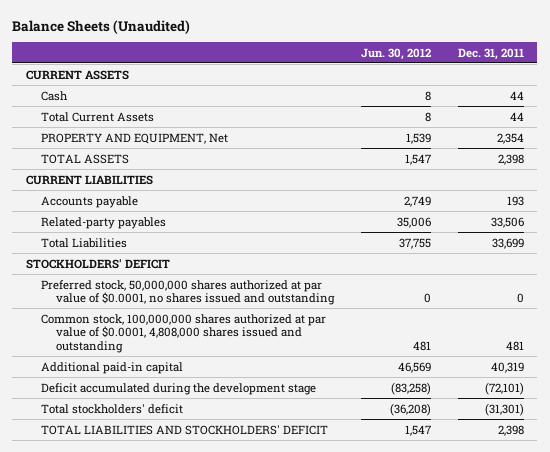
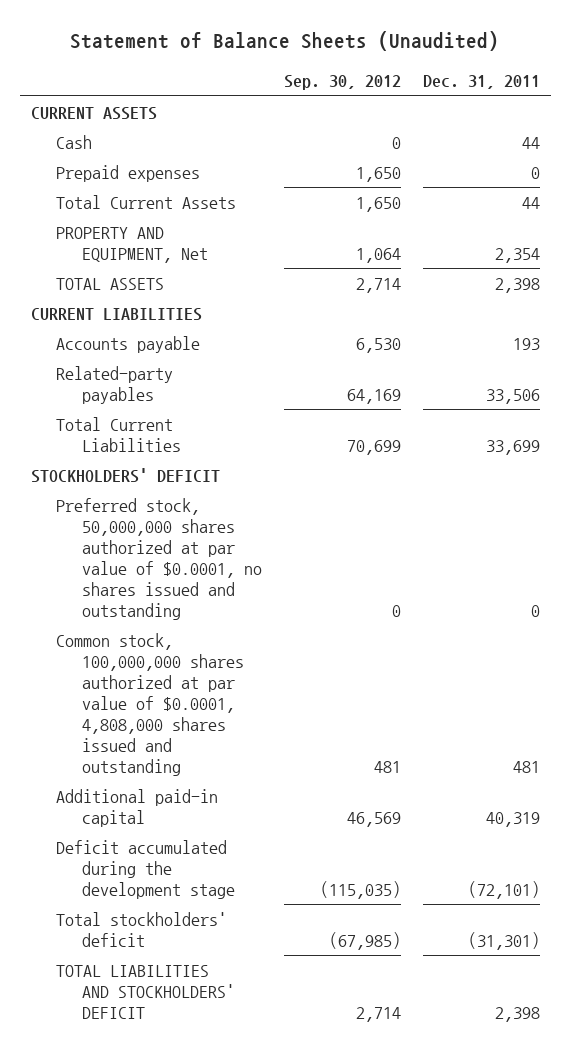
[12,19,191,34] Balance Sheets (Unaudited) -> [70,31,500,52] Statement of Balance Sheets (Unaudited)
[360,47,431,60] Jun. 30, 2012 -> none
none -> [283,75,401,91] Sep. 30, 2012
none -> [56,164,201,182] Prepaid expenses
[40,237,127,248] Total Liabilities -> [56,416,181,452] Total Current Liabilities

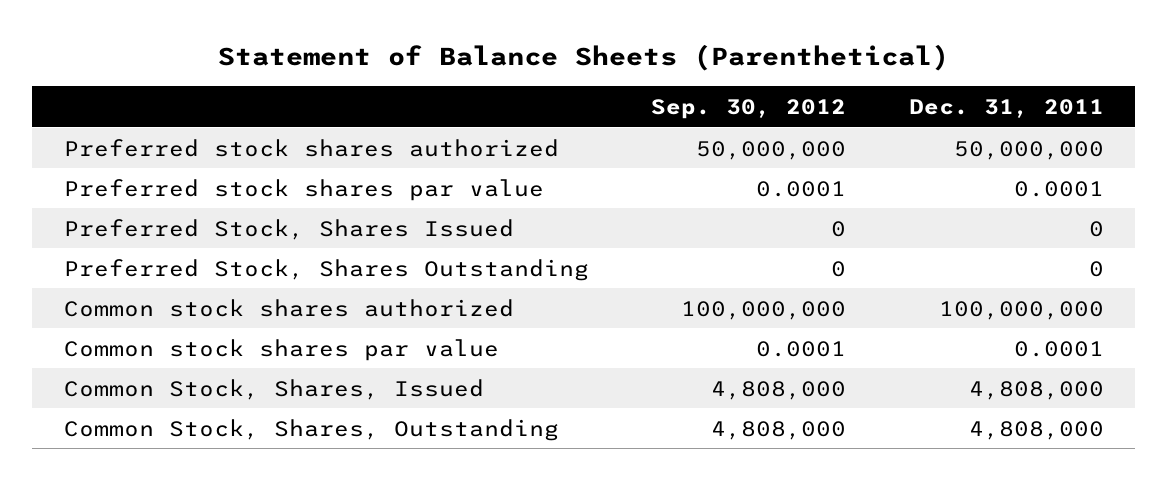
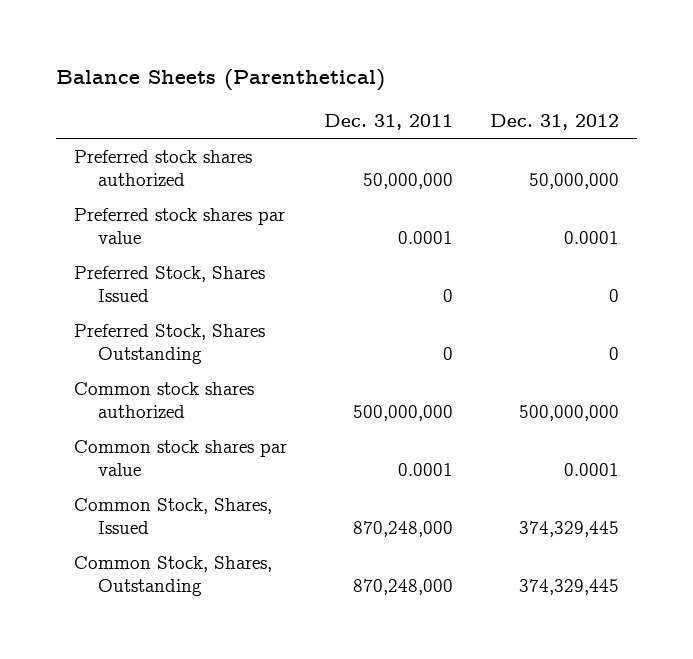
[217,44,949,72] Statement of Balance Sheets (Parenthetical) -> [55,69,385,92] Balance Sheets (Parenthetical)
[651,98,847,119] Sep. 30, 2012 -> none
none -> [489,113,619,130] Dec. 31, 2012
[938,300,1104,320] 100,000,000 -> [353,404,454,421] 500,000,000
[968,380,1104,400] 4,808,000 -> [353,520,454,537] 870,248,000
[968,420,1104,440] 4,808,000 -> [353,578,454,595] 870,248,000

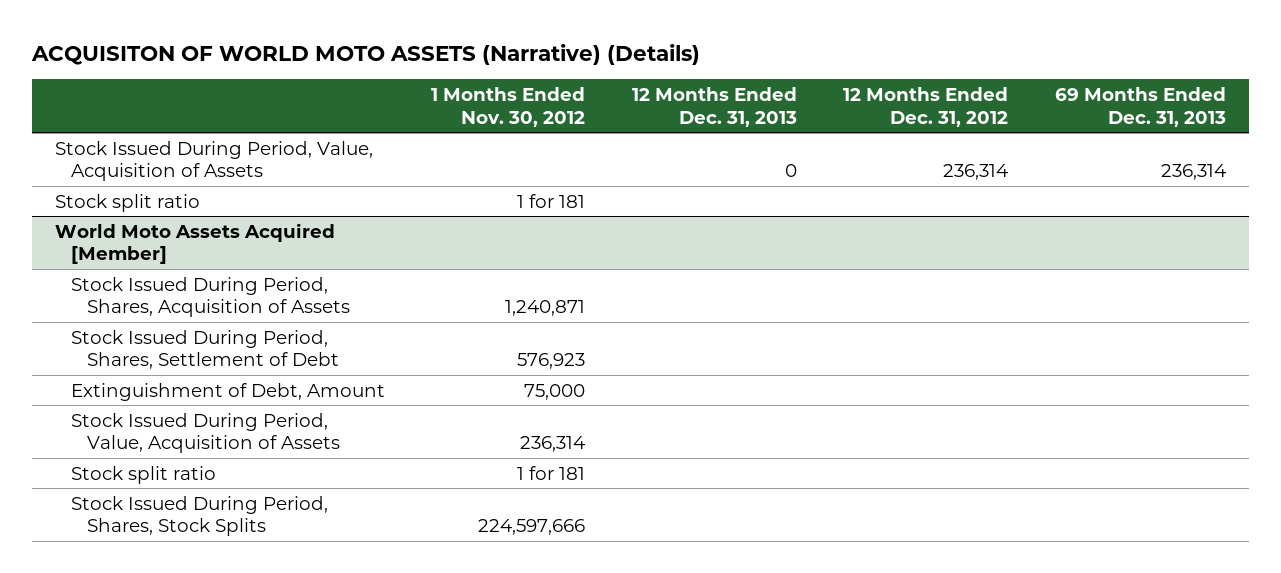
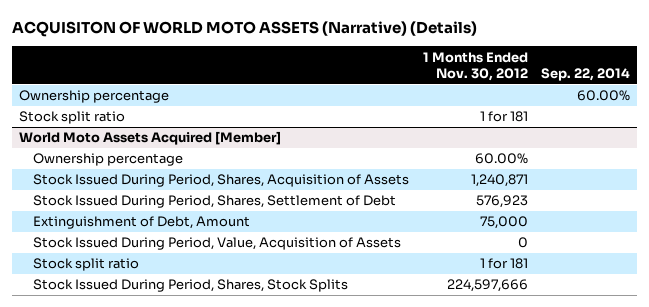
[631,86,797,127] 12 Months Ended Dec. 31, 2013 -> none
[843,86,1009,127] 12 Months Ended Dec. 31, 2012 -> none
[1054,86,1226,127] 69 Months Ended Dec. 31, 2013 -> none
none -> [541,68,631,82] Sep. 22, 2014
[54,140,373,182] Stock Issued During Period, Value, Acquisition of Assets -> none
none -> [19,90,170,104] Ownership percentage
none -> [33,153,184,167] Ownership percentage
[520,436,586,453] 236,314 -> [517,237,528,249] 0

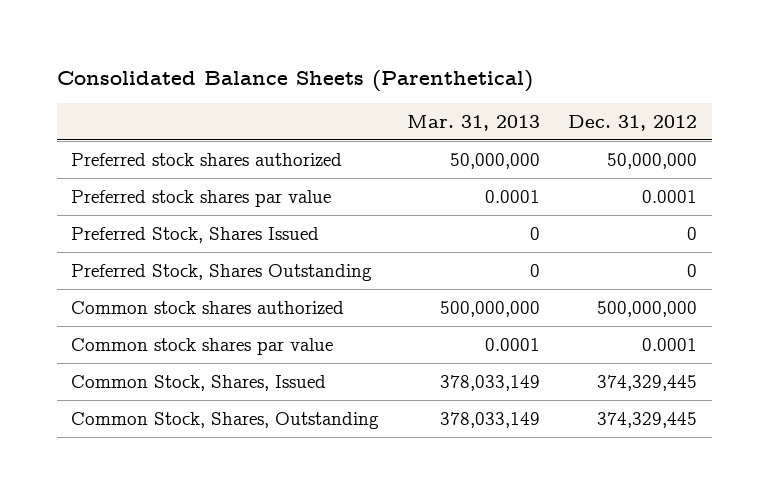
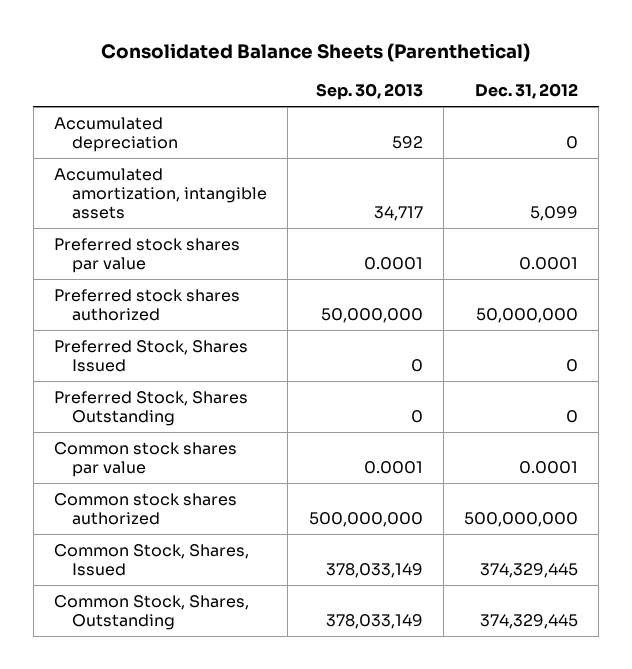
[407,114,541,131] Mar. 31, 2013 -> none
none -> [315,83,423,101] Sep. 30, 2013
none -> [53,116,179,153] Accumulated depreciation
none -> [53,167,268,220] Accumulated amortization, intangible assets
[70,152,342,166] Preferred stock shares authorized -> [53,288,240,322] Preferred stock shares authorized
[70,300,344,314] Common stock shares authorized -> [53,492,237,526] Common stock shares authorized

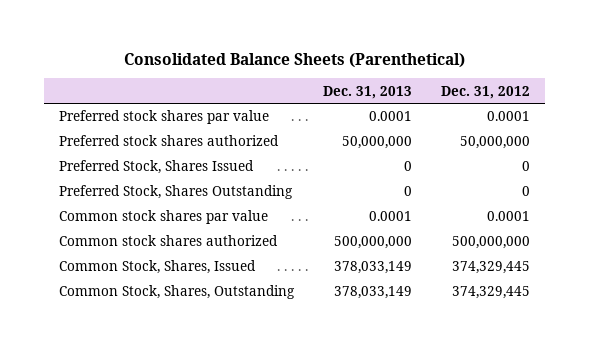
[315,83,423,101] Sep. 30, 2013 -> none
none -> [323,85,413,99] Dec. 31, 2013
[53,116,179,153] Accumulated depreciation -> none
[53,167,268,220] Accumulated amortization, intangible assets -> none

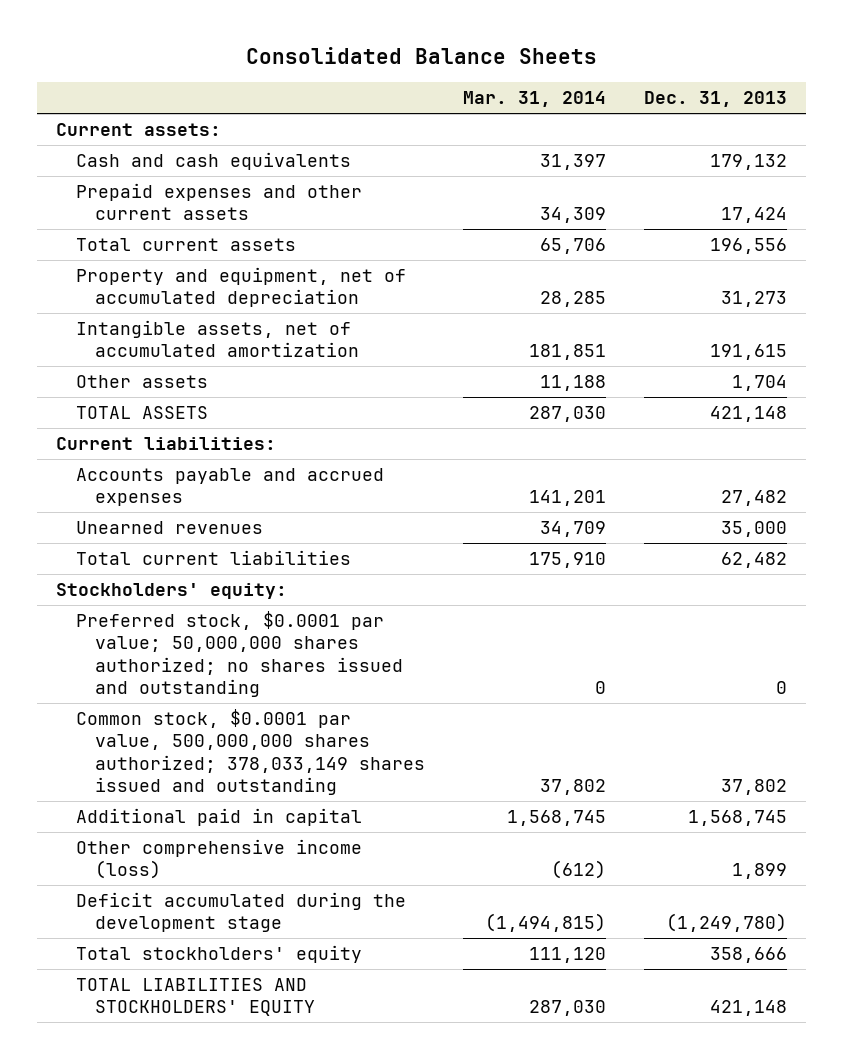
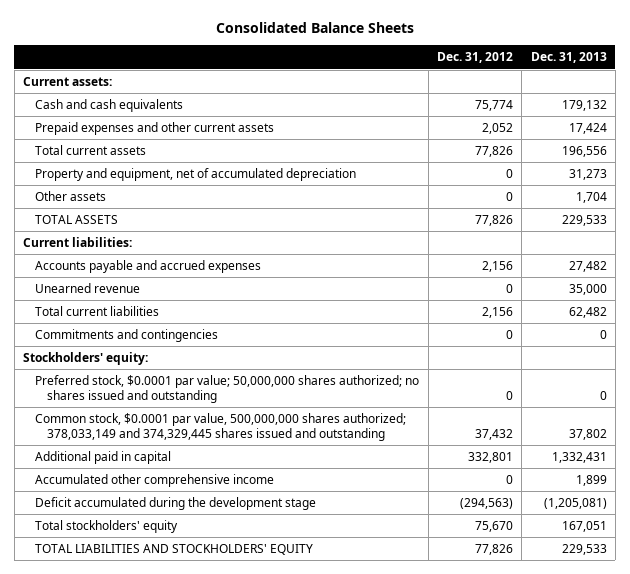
[463,91,607,108] Mar. 31, 2014 -> none
none -> [436,52,513,64] Dec. 31, 2012
[75,319,360,358] Intangible assets, net of accumulated amortization -> none
[710,405,788,422] 421,148 -> [561,215,607,227] 229,533
[75,520,263,534] Unearned revenues -> [35,283,141,294] Unearned revenue
none -> [35,329,219,343] Commitments and contingencies
[75,708,426,795] Common stock, $0.0001 par value, 500,000,000 shares authorized; 378,033,149 shares issued and outstanding -> [35,413,407,441] Common stock, $0.0001 par value, 500,000,000 shares authorized; 378,033,149 and 374,329,445 shares issued and outstanding
[688,809,788,826] 1,568,745 -> [551,452,607,464] 1,332,431
[75,838,362,880] Other comprehensive income (loss) -> [35,474,275,488] Accumulated other comprehensive income
[666,913,788,933] (1,249,780) -> [543,498,607,510] (1,205,081)
[710,946,788,963] 358,666 -> [561,521,607,533] 167,051
[710,1000,788,1017] 421,148 -> [561,544,607,556] 229,533

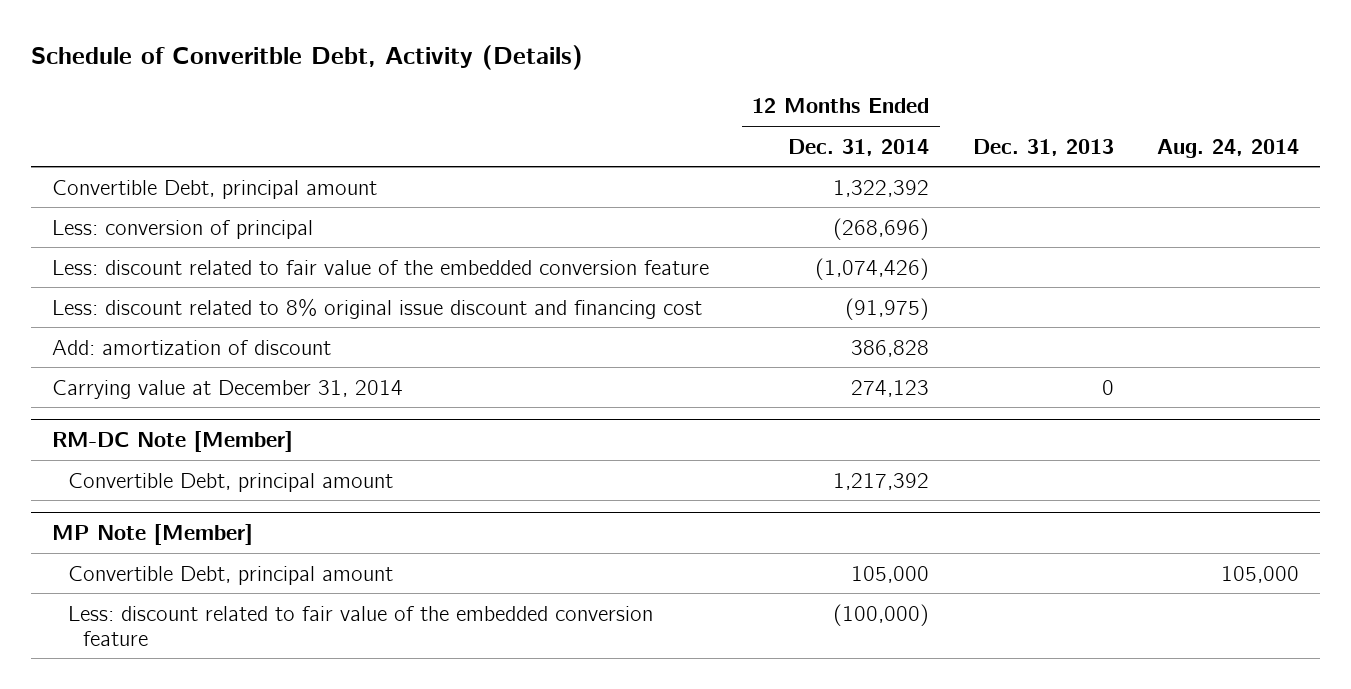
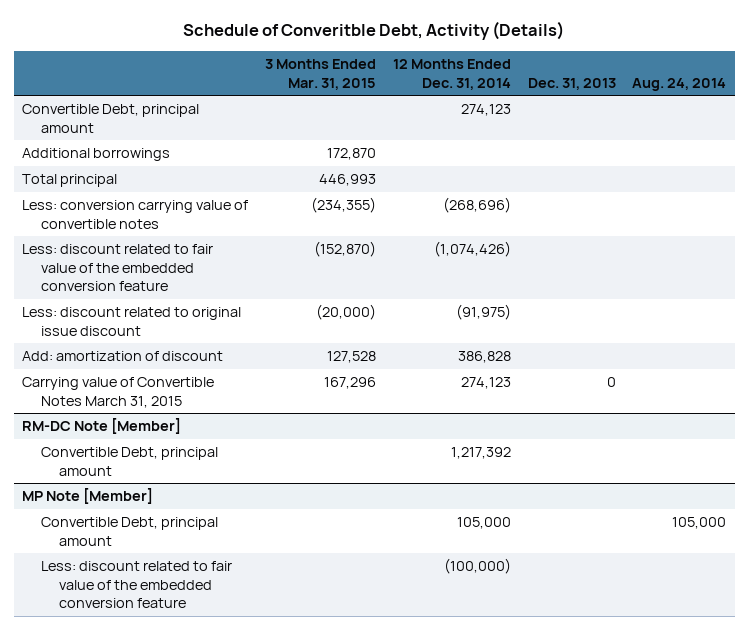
none -> [265,58,377,90] 3 Months Ended Mar. 31, 2015
[833,179,930,197] 1,322,392 -> [460,104,511,117] 274,123
none -> [22,148,171,162] Additional borrowings
none -> [22,174,118,188] Total principal
[52,219,314,239] Less: conversion of principal -> [22,200,249,229] Less: conversion carrying value of convertible notes
[52,297,703,319] Less: discount related to 8% original issue discount and financing cost -> [22,307,242,336] Less: discount related to original issue discount
[52,379,404,399] Carrying value at December 31, 2014 -> [22,377,215,408] Carrying value of Convertible Notes March 31, 2015

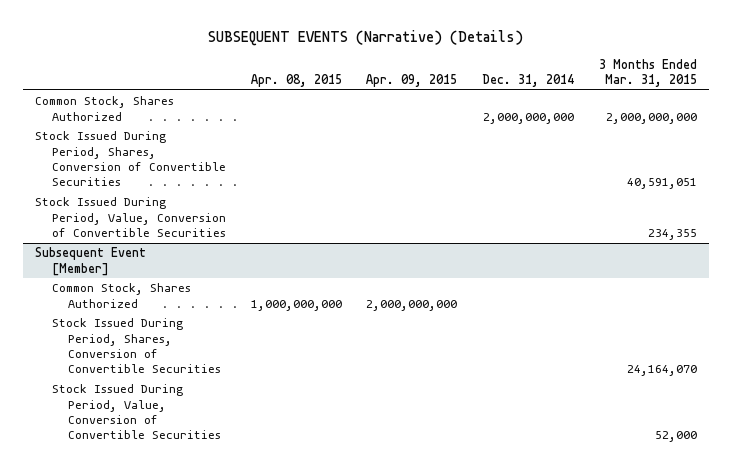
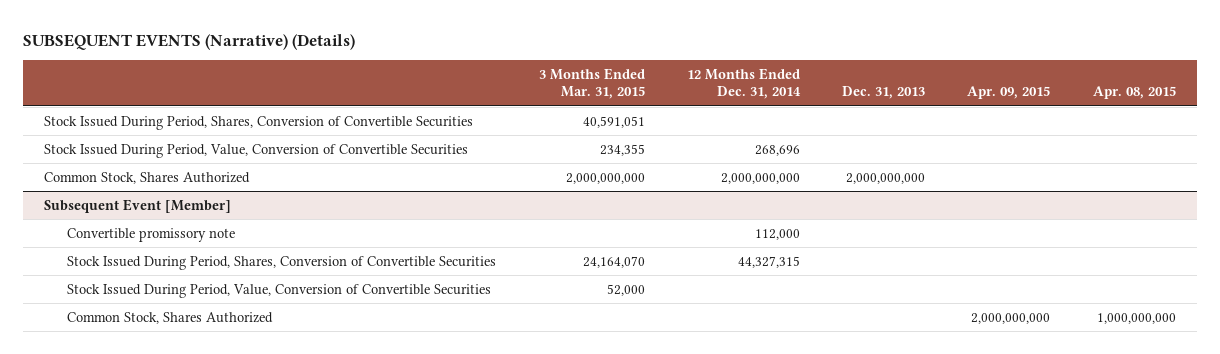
[482,74,575,88] Dec. 31, 2014 -> none
none -> [686,68,801,100] 12 Months Ended Dec. 31, 2014
none -> [842,86,926,100] Dec. 31, 2013
[35,96,175,121] Common Stock, Shares Authorized -> [44,171,251,184] Common Stock, Shares Authorized
none -> [67,227,236,242] Convertible promissory note
[51,283,191,308] Common Stock, Shares Authorized -> [67,311,274,324] Common Stock, Shares Authorized

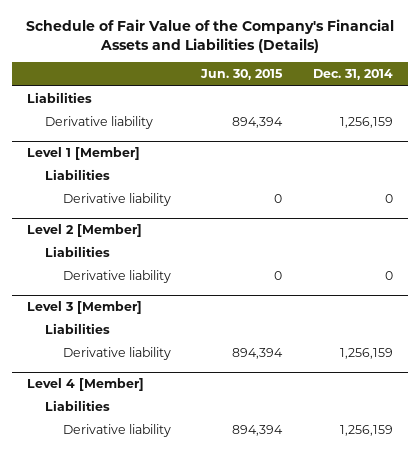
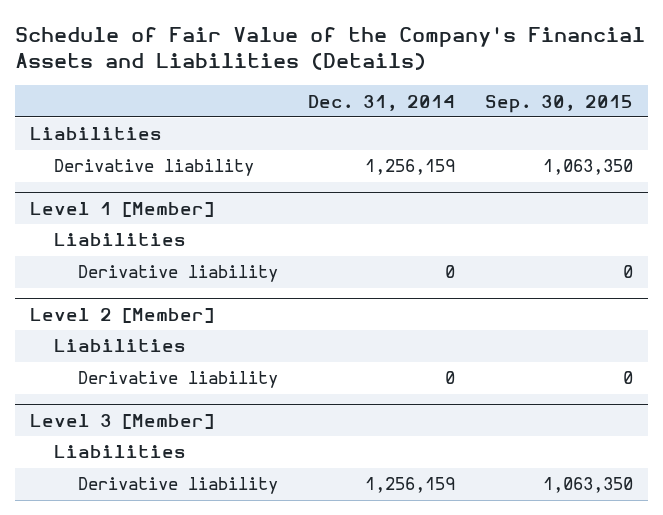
[200,69,284,81] Jun. 30, 2015 -> none
none -> [484,94,633,113] Sep. 30, 2015
[26,378,144,392] Level 4 [Member] -> none
[44,400,110,412] Liabilities -> none
[62,424,171,438] Derivative liability -> none

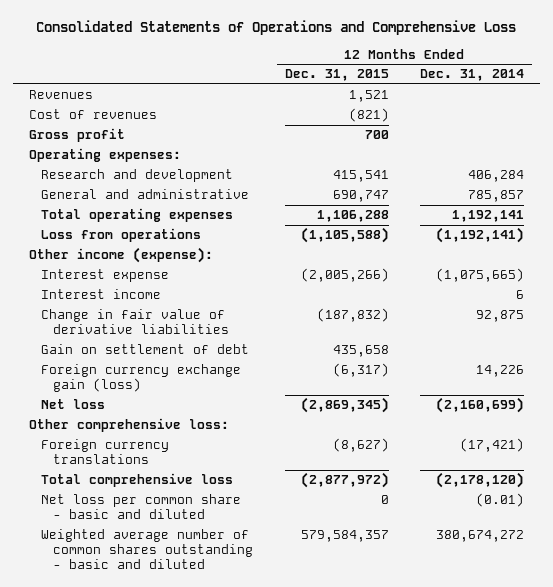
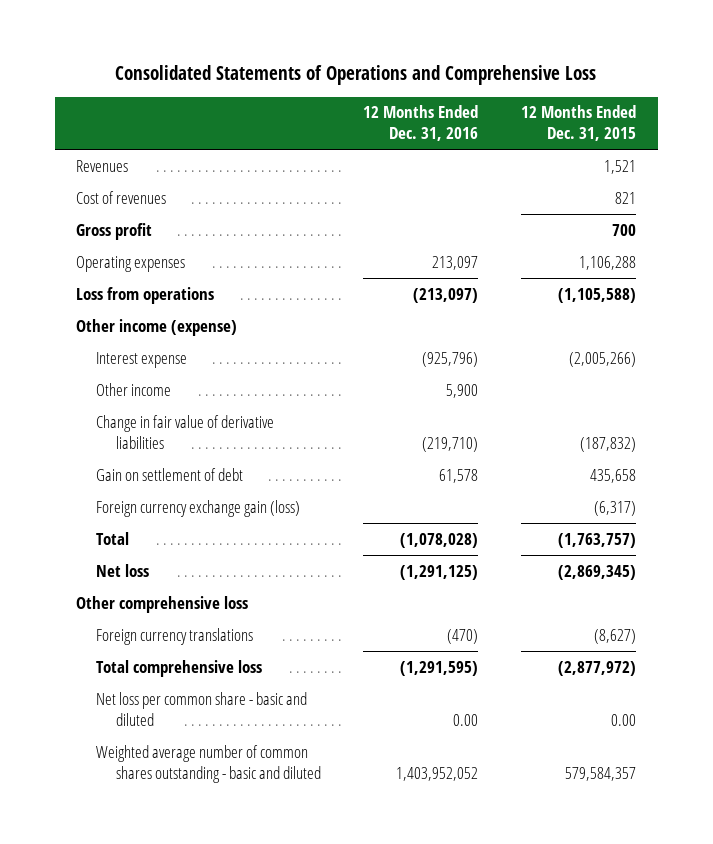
[420,69,525,82] Dec. 31, 2014 -> none
none -> [363,105,479,142] 12 Months Ended Dec. 31, 2016
[348,108,389,123] (821) -> [615,191,637,204] 821
[28,148,181,163] Operating expenses: -> none
[40,169,233,183] Research and development -> none
[40,189,249,200] General and administrative -> none
[40,208,233,223] Total operating expenses -> [76,255,186,272] Operating expenses
[28,247,213,264] Other income (expense): -> [76,318,238,336] Other income (expense)
[40,289,161,300] Interest income -> none
none -> [95,382,171,396] Other income
none -> [95,531,129,545] Total
[28,418,229,433] Other comprehensive loss: -> [76,595,249,613] Other comprehensive loss
[380,495,389,505] 0 -> [611,713,637,726] 0.00

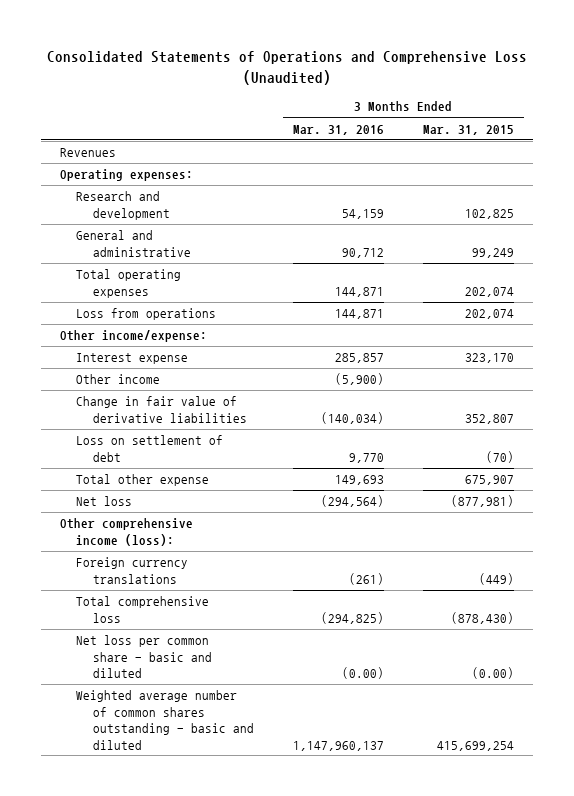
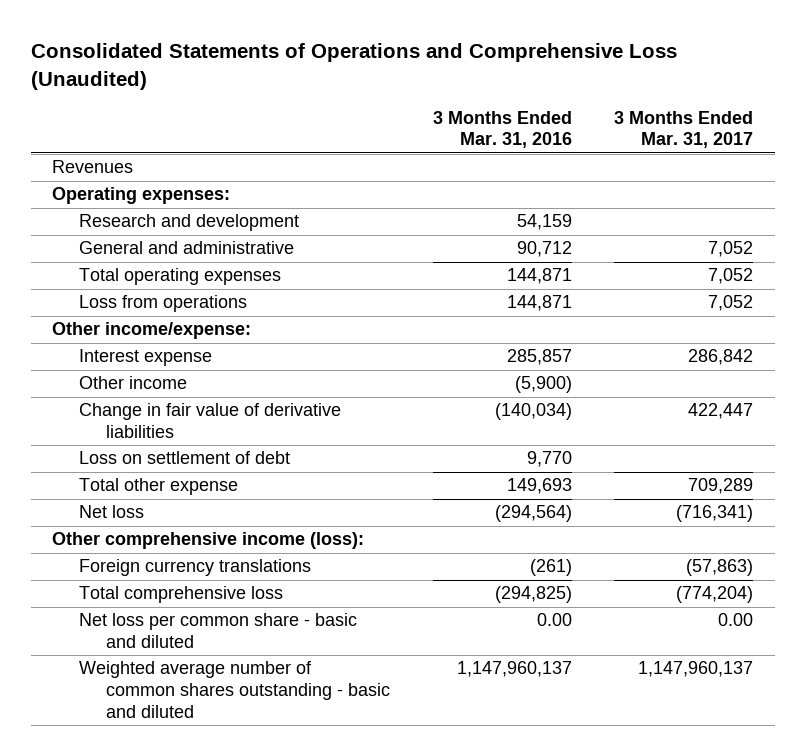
[422,124,514,135] Mar. 31, 2015 -> none
none -> [614,110,754,149] 3 Months Ended Mar. 31, 2017
[341,667,384,680] (0.00) -> [536,613,572,627] 0.00

